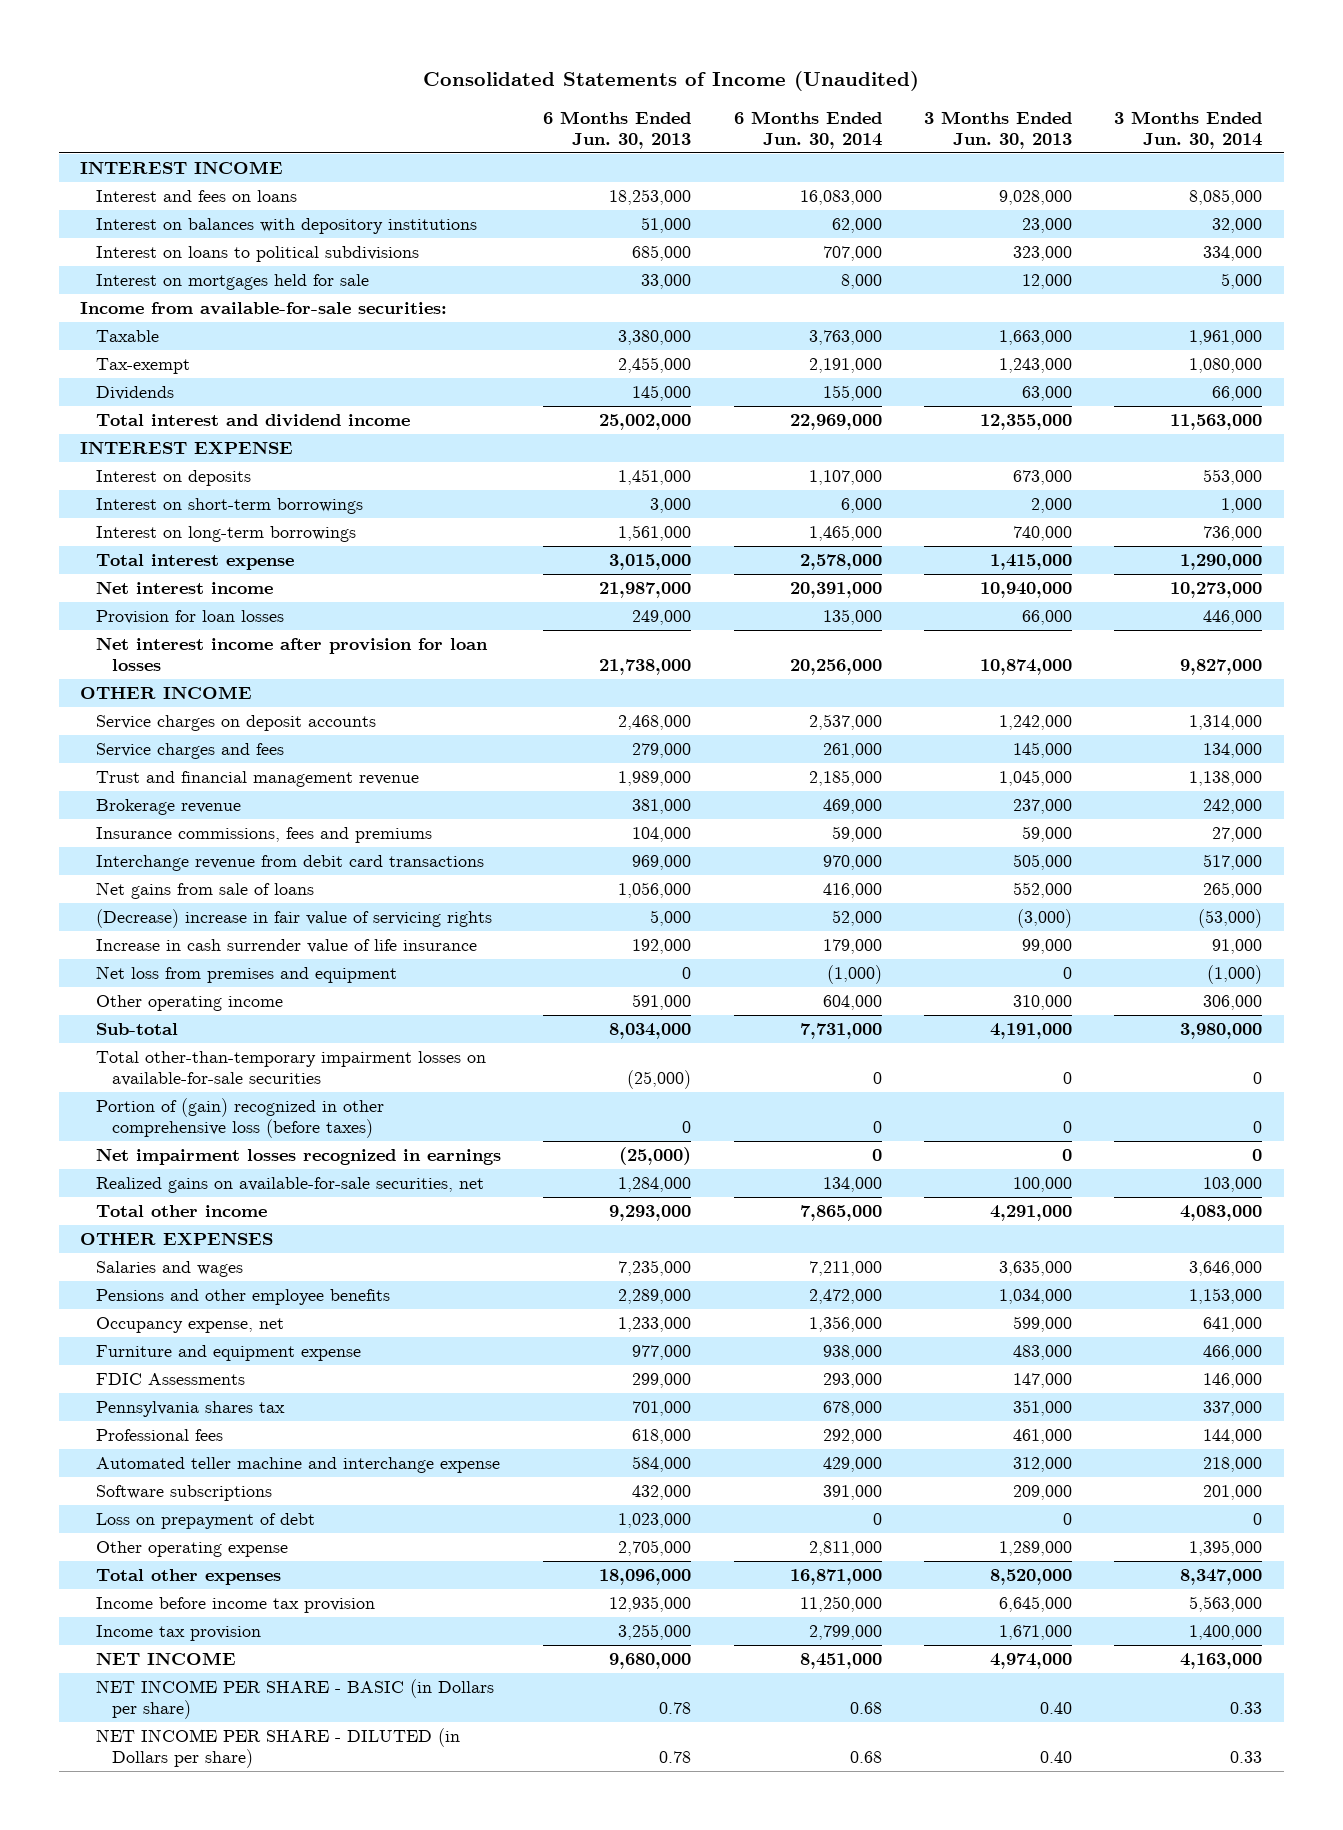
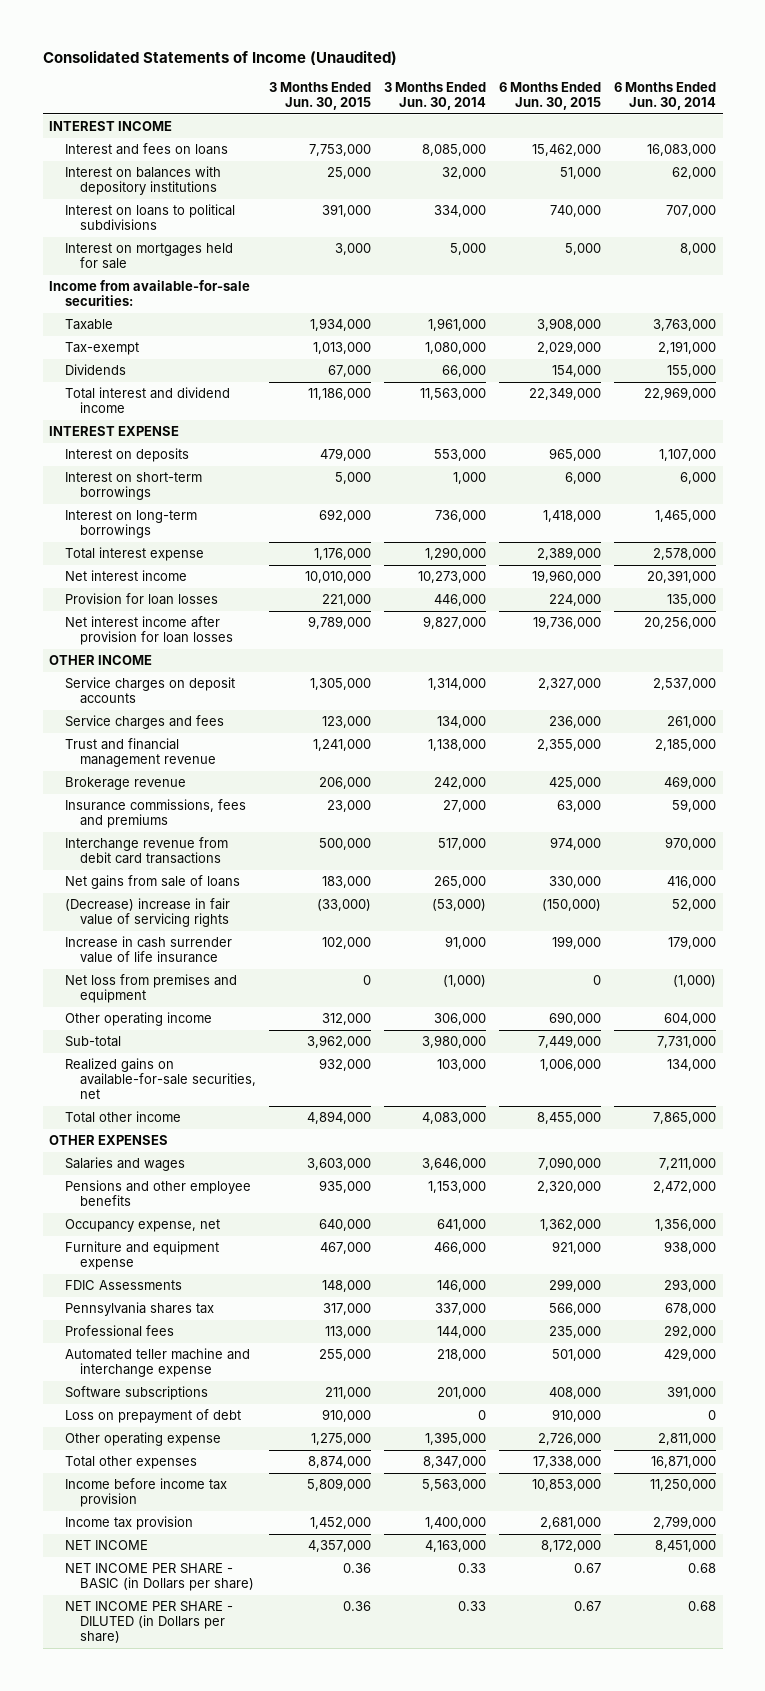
[543,110,692,149] 6 Months Ended Jun. 30, 2013 -> none
[924,110,1073,149] 3 Months Ended Jun. 30, 2013 -> none
none -> [268,82,371,111] 3 Months Ended Jun. 30, 2015
none -> [498,82,601,111] 6 Months Ended Jun. 30, 2015
[95,1051,486,1087] Total other-than-temporary impairment losses on available-for-sale securities -> none
[95,1098,384,1139] Portion of (gain) recognized in other comprehensive loss (before taxes) -> none
[95,1148,501,1166] Net impairment losses recognized in earnings -> none

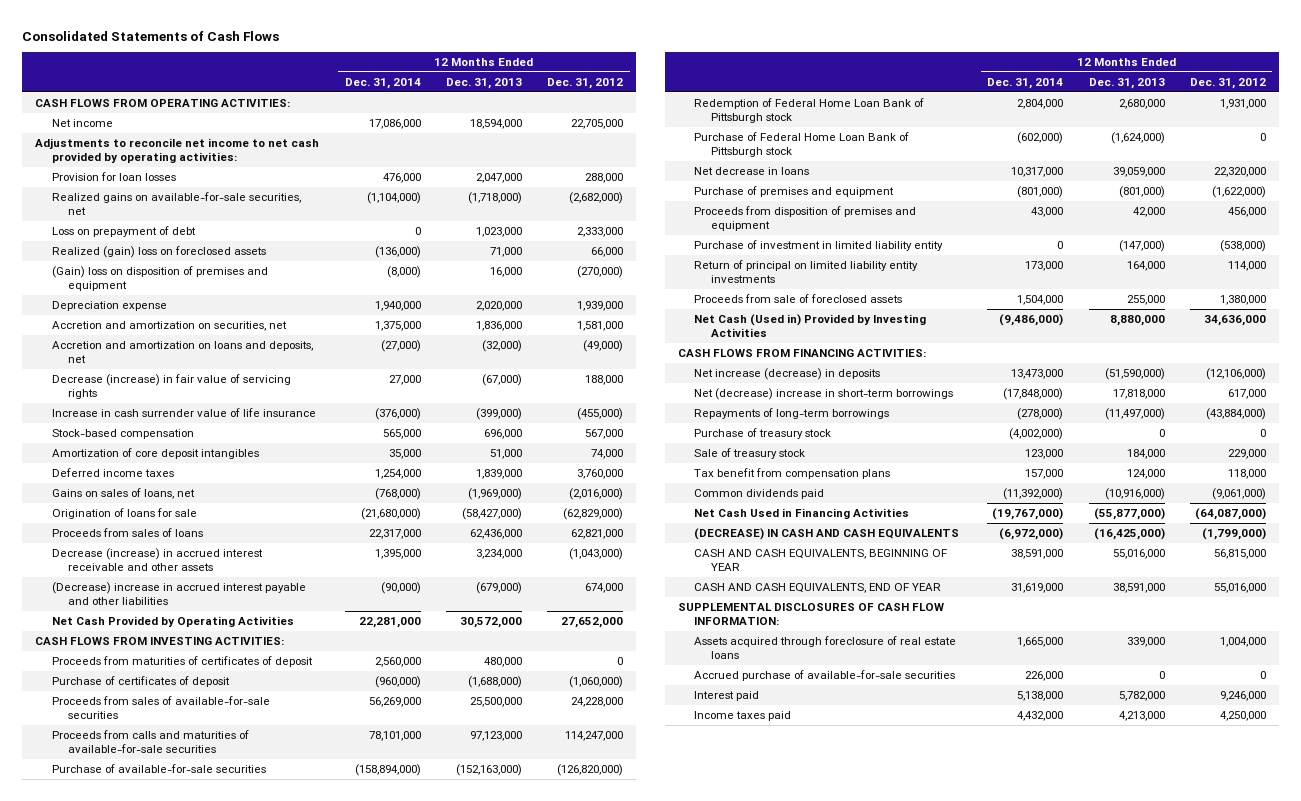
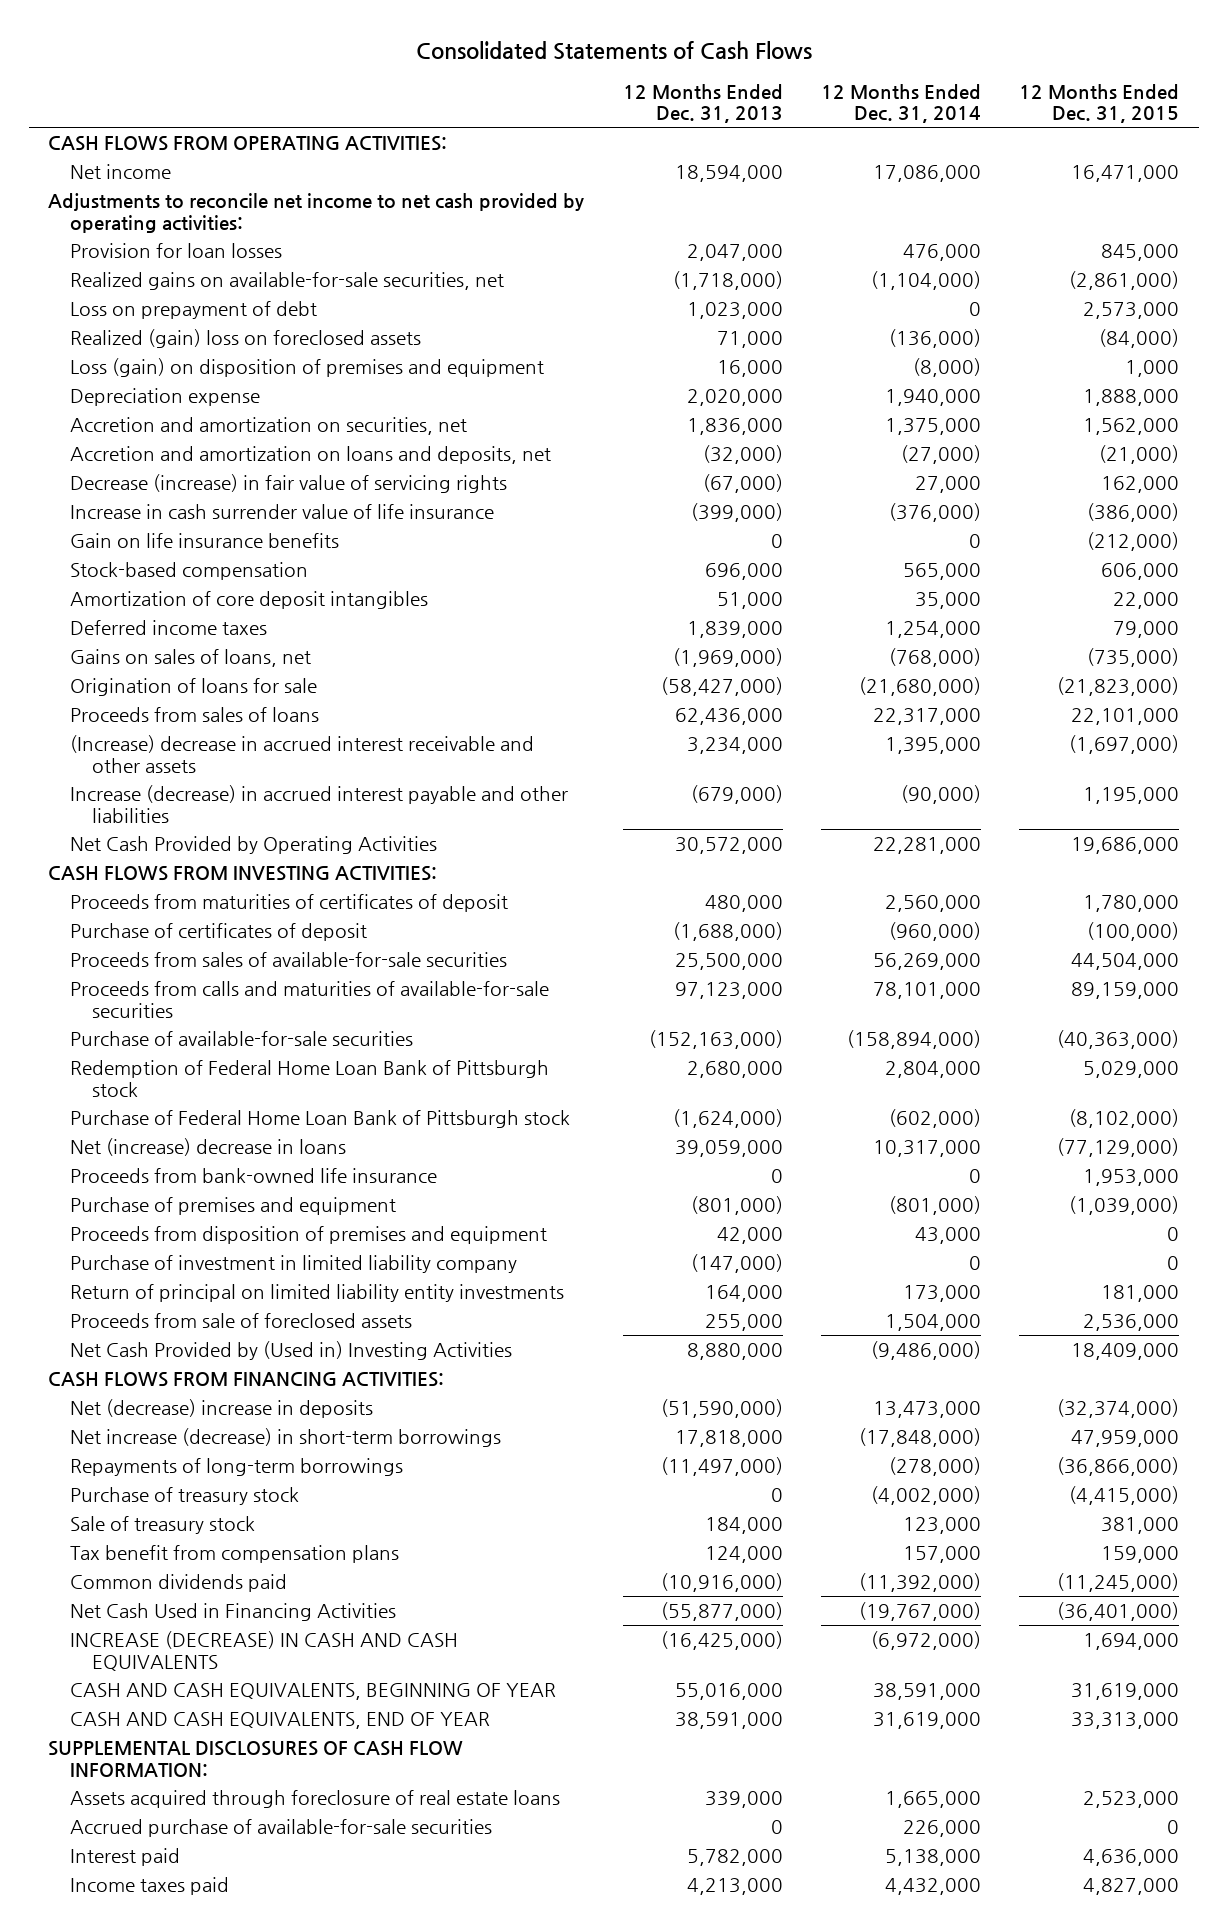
[547,77,624,89] Dec. 31, 2012 -> none
none -> [1019,83,1180,124] 12 Months Ended Dec. 31, 2015
[51,265,268,292] (Gain) loss on disposition of premises and equipment -> [69,358,544,378] Loss (gain) on disposition of premises and equipment
none -> [69,533,339,549] Gain on life insurance benefits
[51,547,263,572] Decrease (increase) in accrued interest receivable and other assets -> [69,735,534,773] (Increase) decrease in accrued interest receivable and other assets
[51,581,306,606] (Decrease) increase in accrued interest payable and other liabilities -> [69,785,568,823] Increase (decrease) in accrued interest payable and other liabilities
[694,166,810,175] Net decrease in loans -> [69,1138,346,1157] Net (increase) decrease in loans
none -> [69,1168,437,1184] Proceeds from bank-owned life insurance
[694,239,944,251] Purchase of investment in limited liability entity -> [69,1255,517,1274] Purchase of investment in limited liability company
[694,313,927,338] Net Cash (Used in) Provided by Investing Activities -> [69,1341,512,1361] Net Cash Provided by (Used in) Investing Activities
[694,367,881,380] Net increase (decrease) in deposits -> [69,1399,373,1419] Net (decrease) increase in deposits
[694,387,954,400] Net (decrease) increase in short-term borrowings -> [69,1428,501,1448] Net increase (decrease) in short-term borrowings
[694,527,960,540] (DECREASE) IN CASH AND CASH EQUIVALENTS -> [69,1631,458,1671] INCREASE (DECREASE) IN CASH AND CASH EQUIVALENTS

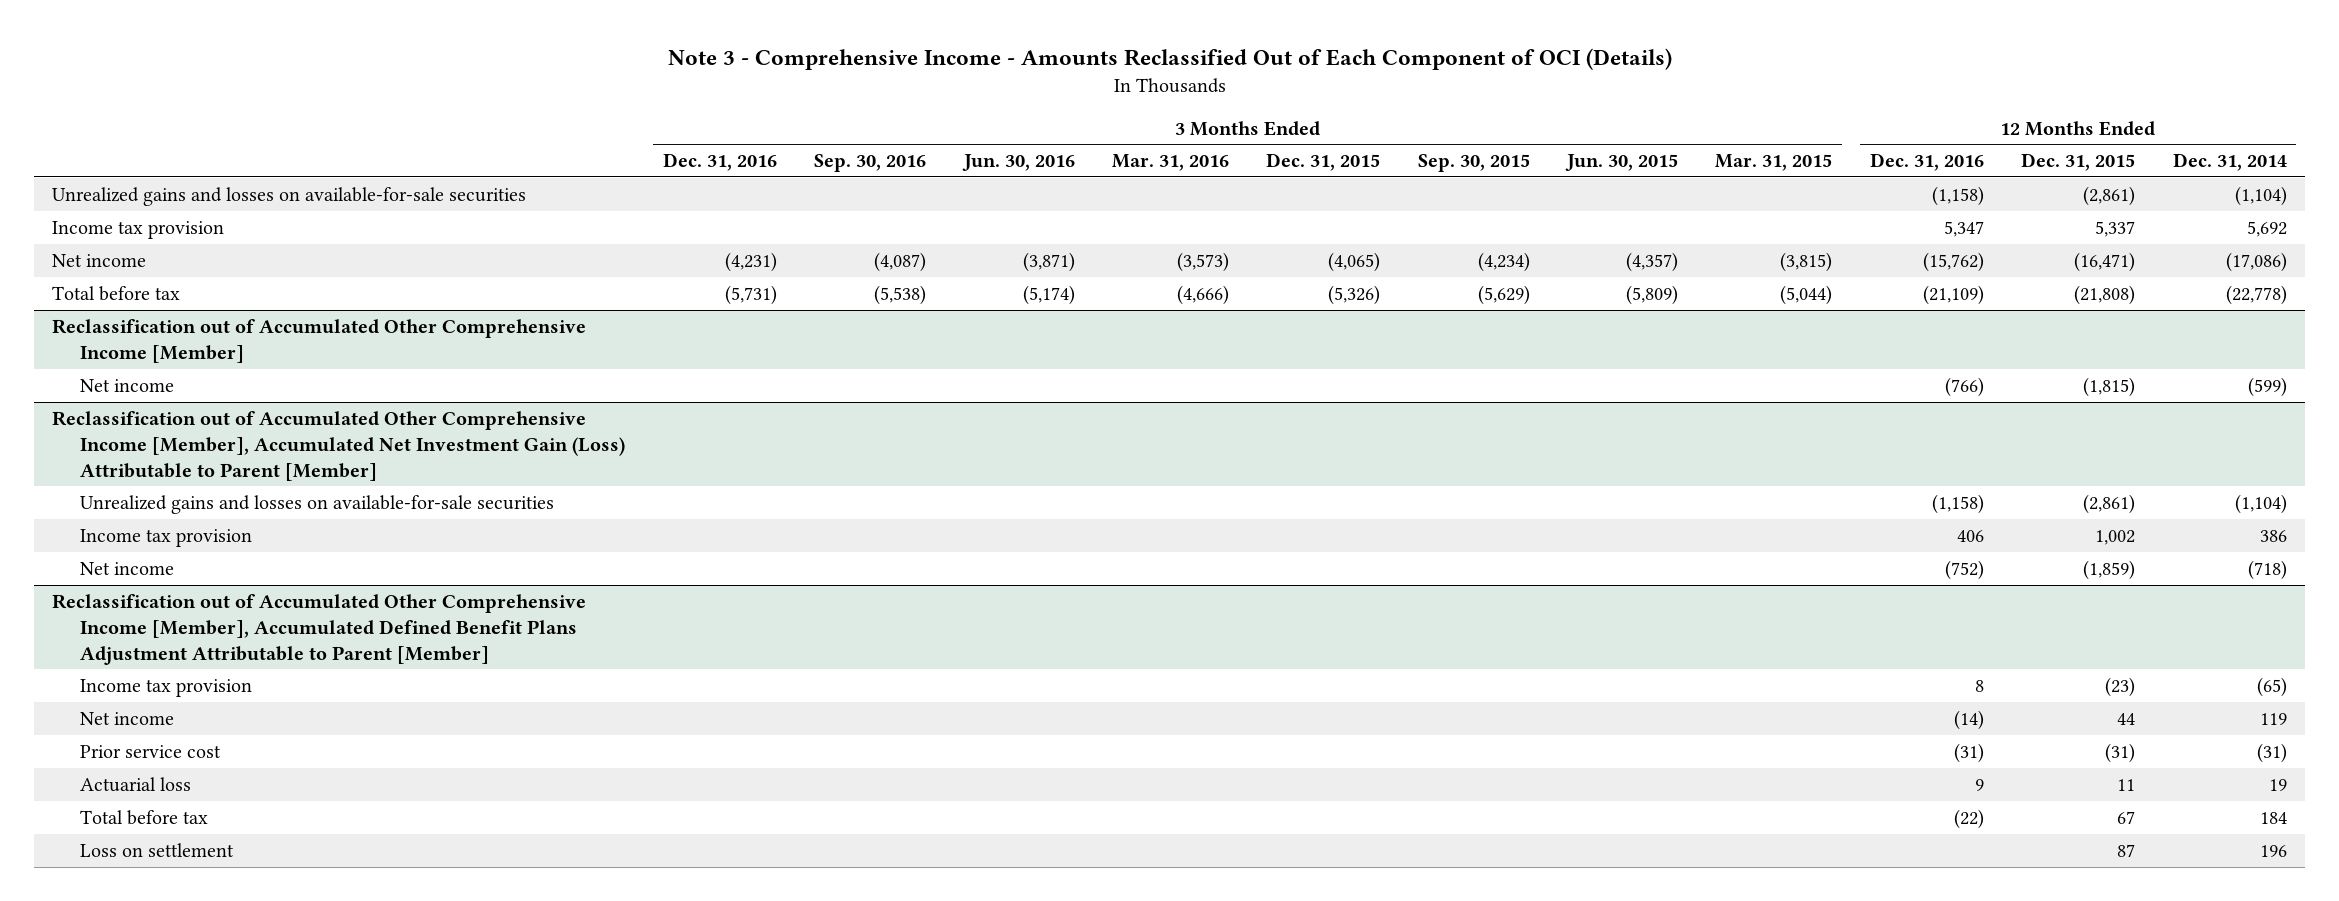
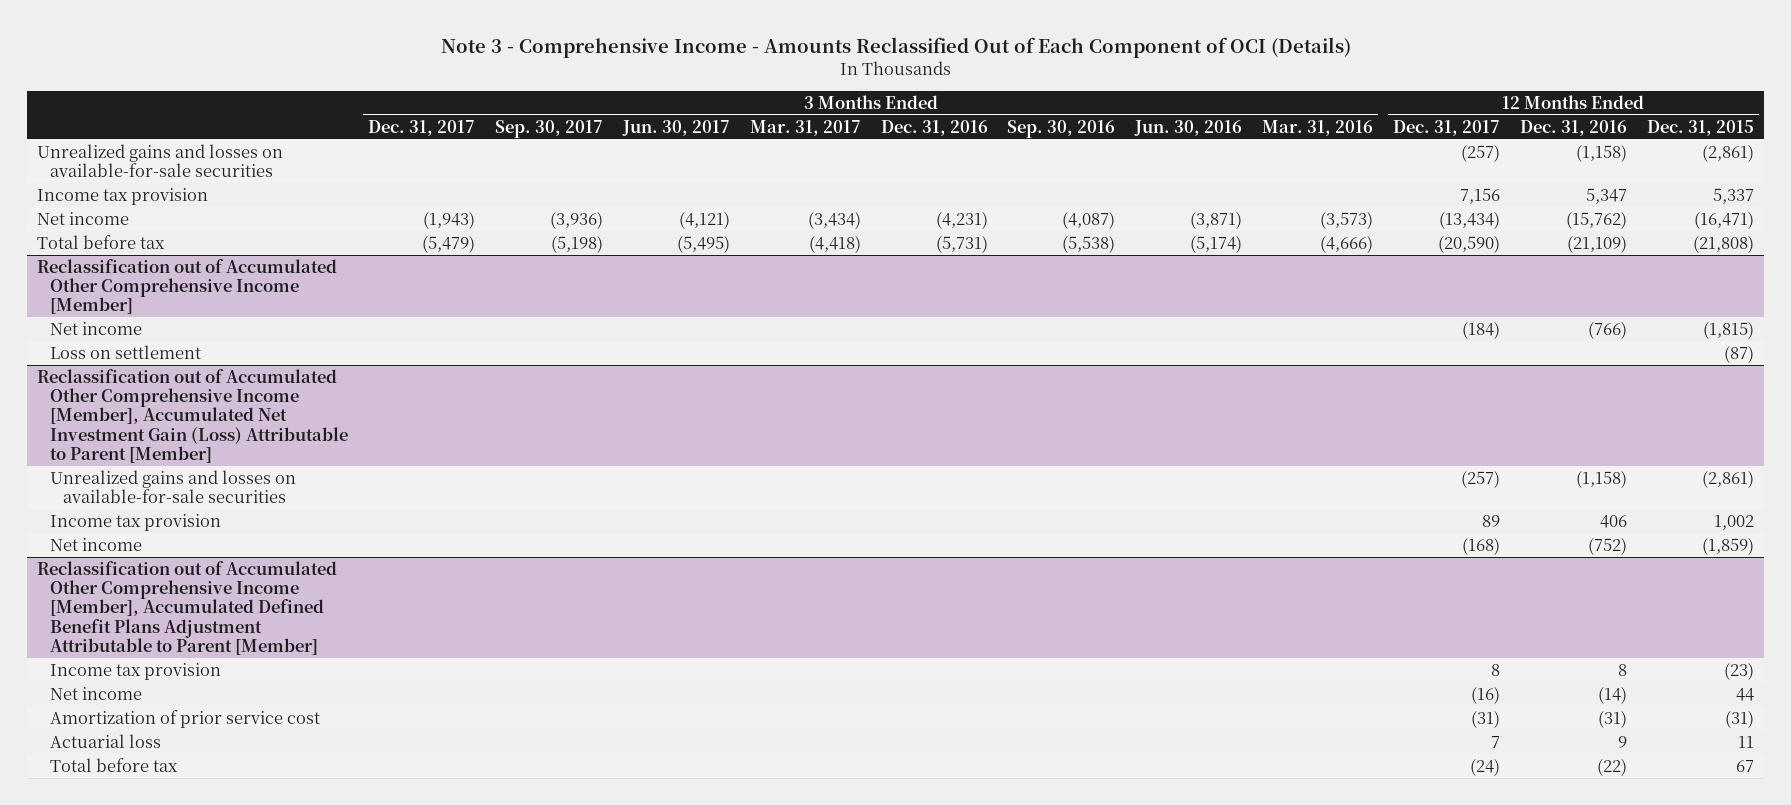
[1266,153,1381,172] Dec. 31, 2015 -> none
[1417,154,1530,173] Sep. 30, 2015 -> none
[1565,154,1679,172] Jun. 30, 2015 -> none
[1715,154,1833,172] Mar. 31, 2015 -> none
[2172,153,2287,172] Dec. 31, 2014 -> none
none -> [368,119,476,136] Dec. 31, 2017
none -> [494,119,603,138] Sep. 30, 2017
none -> [621,119,730,136] Jun. 30, 2017
none -> [749,119,861,136] Mar. 31, 2017
none -> [1393,119,1501,136] Dec. 31, 2017
none -> [50,344,202,359] Loss on settlement
[80,744,222,758] Prior service cost -> [50,709,321,728] Amortization of prior service cost
[80,842,235,857] Loss on settlement -> none

